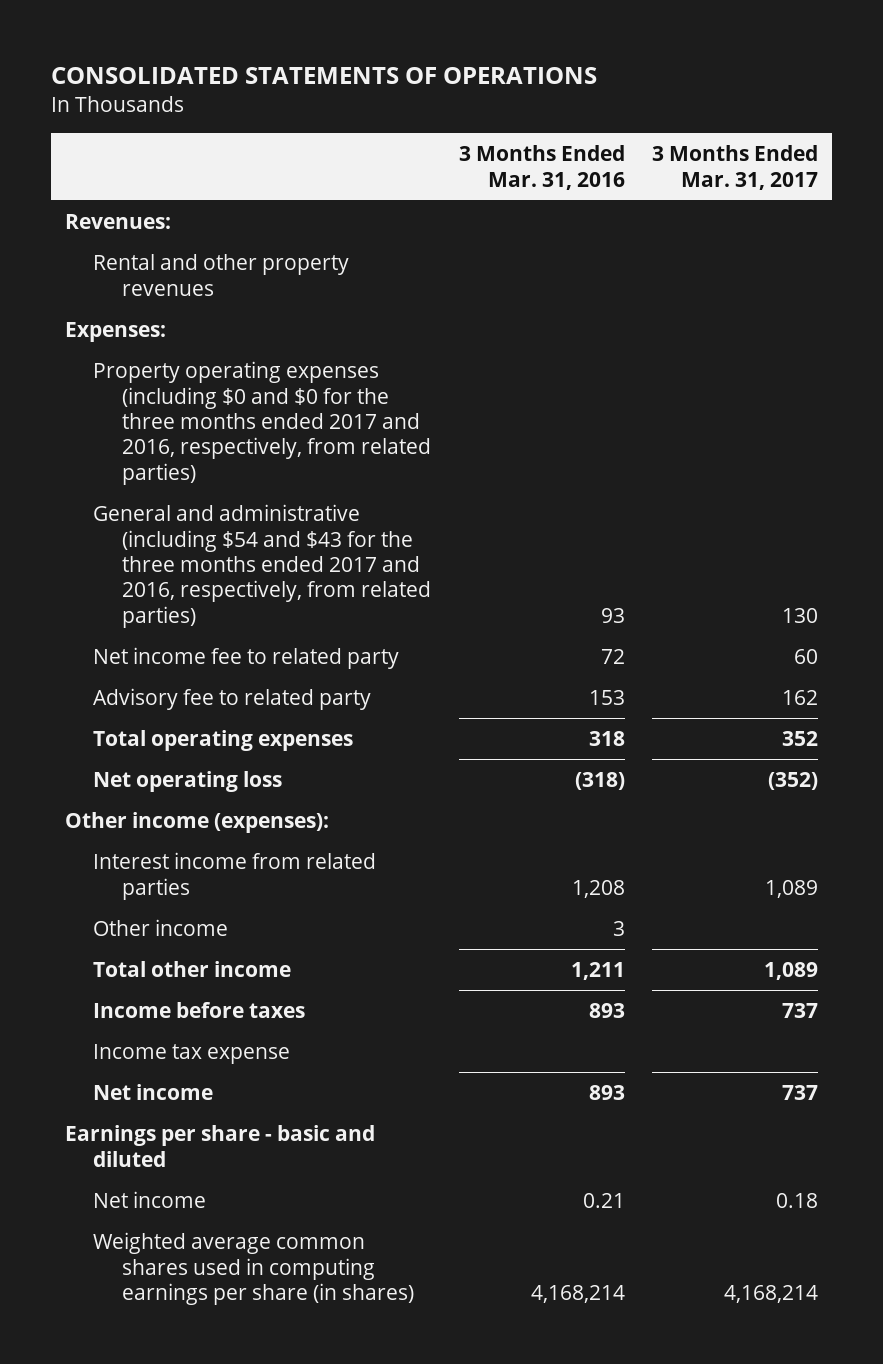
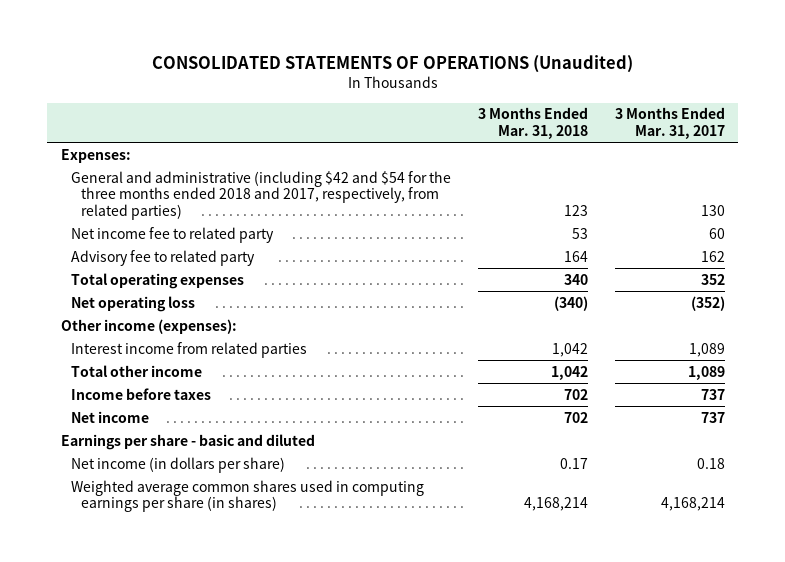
[51,66,598,84] CONSOLIDATED STATEMENTS OF OPERATIONS -> [151,55,633,74] CONSOLIDATED STATEMENTS OF OPERATIONS (Unaudited)
[458,145,625,190] 3 Months Ended Mar. 31, 2016 -> none
none -> [477,107,588,139] 3 Months Ended Mar. 31, 2018
[64,214,171,230] Revenues: -> none
[93,254,350,296] Rental and other property revenues -> none
[93,361,432,485] Property operating expenses (including $0 and $0 for the three months ended 2017 and 2016, respectively, from related parties) -> none
[93,504,432,628] General and administrative (including $54 and $43 for the three months ended 2017 and 2016, respectively, from related parties) -> [71,170,452,220] General and administrative (including $42 and $54 for the three months ended 2018 and 2017, respectively, from related parties)
[93,919,229,937] Other income -> none
[93,1044,291,1065] Income tax expense -> none
[93,1191,207,1209] Net income -> [71,456,286,473] Net income (in dollars per share)

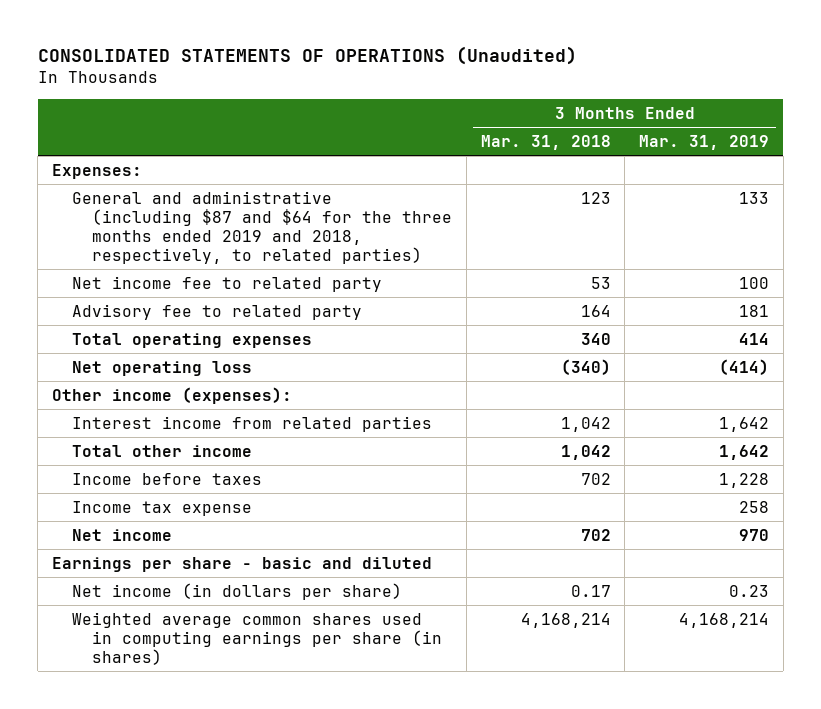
[614,107,725,139] 3 Months Ended Mar. 31, 2017 -> none
none -> [639,135,770,151] Mar. 31, 2019
[71,170,452,220] General and administrative (including $42 and $54 for the three months ended 2018 and 2017, respectively, from related parties) -> [71,190,452,264] General and administrative (including $87 and $64 for the three months ended 2019 and 2018, respectively, to related parties)
none -> [71,500,252,516] Income tax expense

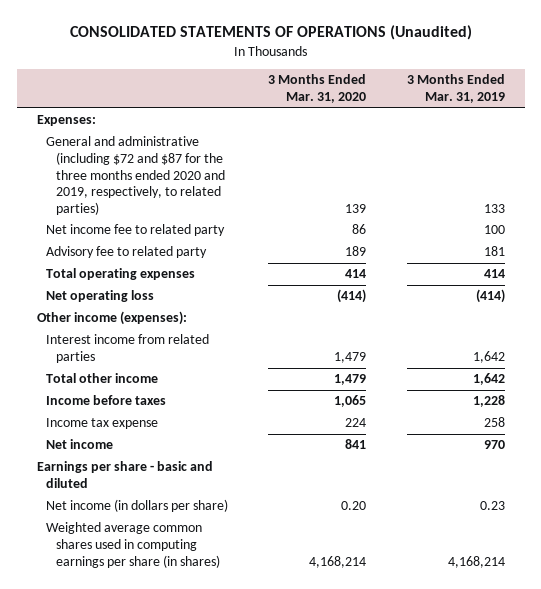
[480,135,611,151] Mar. 31, 2018 -> none
none -> [268,74,367,103] 3 Months Ended Mar. 31, 2020
[71,190,452,264] General and administrative (including $87 and $64 for the three months ended 2019 and 2018, respectively, to related parties) -> [46,136,226,215] General and administrative (including $72 and $87 for the three months ended 2020 and 2019, respectively, to related parties)

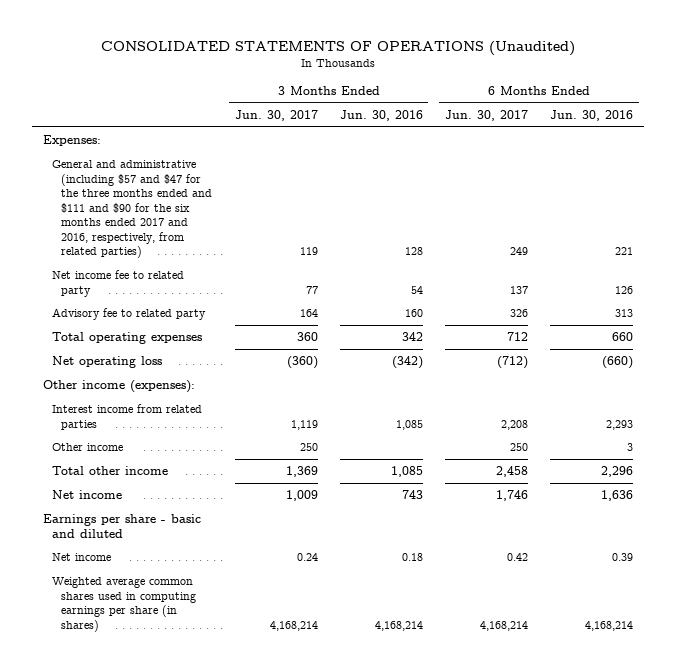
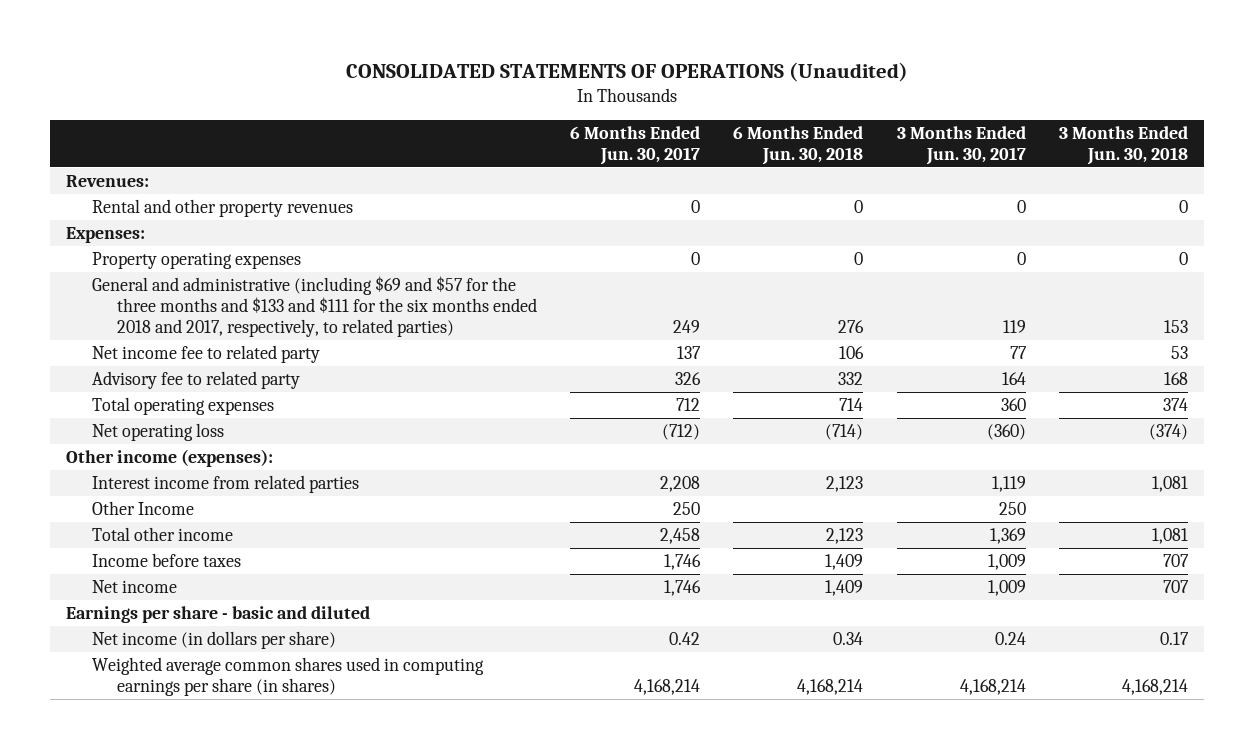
[339,109,423,121] Jun. 30, 2016 -> none
[550,109,634,121] Jun. 30, 2016 -> none
none -> [733,126,864,166] 6 Months Ended Jun. 30, 2018
none -> [1058,126,1188,166] 3 Months Ended Jun. 30, 2018
none -> [66,174,150,187] Revenues:
none -> [91,198,353,217] Rental and other property revenues
none -> [91,251,301,269] Property operating expenses
[52,160,213,258] General and administrative (including $57 and $47 for the three months ended and $111 and $90 for the six months ended 2017 and 2016, respectively, from related parties) -> [91,275,538,338] General and administrative (including $69 and $57 for the three months and $133 and $111 for the six months ended 2018 and 2017, respectively, to related parties)
[52,443,124,452] Other income -> [91,500,194,515] Other Income
none -> [91,552,241,567] Income before taxes
[52,553,112,562] Net income -> [91,630,336,649] Net income (in dollars per share)

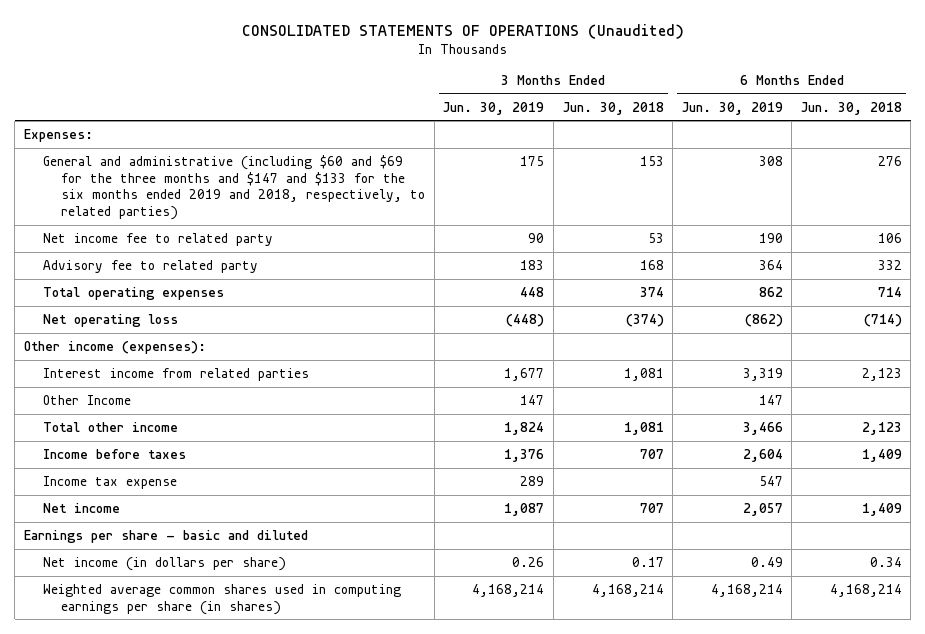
[570,126,701,166] 6 Months Ended Jun. 30, 2017 -> none
[896,126,1026,166] 3 Months Ended Jun. 30, 2017 -> none
none -> [443,101,545,115] Jun. 30, 2019
none -> [681,101,783,115] Jun. 30, 2019
[66,174,150,187] Revenues: -> none
[91,198,353,217] Rental and other property revenues -> none
[91,251,301,269] Property operating expenses -> none
[91,275,538,338] General and administrative (including $69 and $57 for the three months and $133 and $111 for the six months ended 2018 and 2017, respectively, to related parties) -> [42,154,426,221] General and administrative (including $60 and $69 for the three months and $147 and $133 for the six months ended 2019 and 2018, respectively, to related parties)
none -> [42,475,177,489] Income tax expense

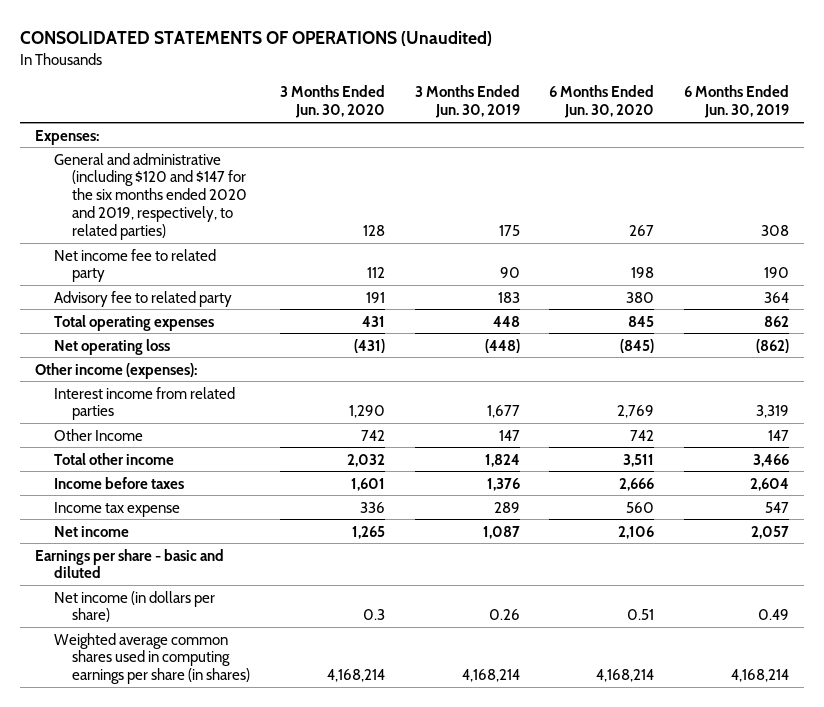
[562,101,664,115] Jun. 30, 2018 -> none
[800,101,902,115] Jun. 30, 2018 -> none
none -> [279,85,385,119] 3 Months Ended Jun. 30, 2020
none -> [549,85,655,119] 6 Months Ended Jun. 30, 2020
[42,154,426,221] General and administrative (including $60 and $69 for the three months and $147 and $133 for the six months ended 2019 and 2018, respectively, to related parties) -> [53,152,247,240] General and administrative (including $120 and $147 for the six months ended 2020 and 2019, respectively, to related parties)

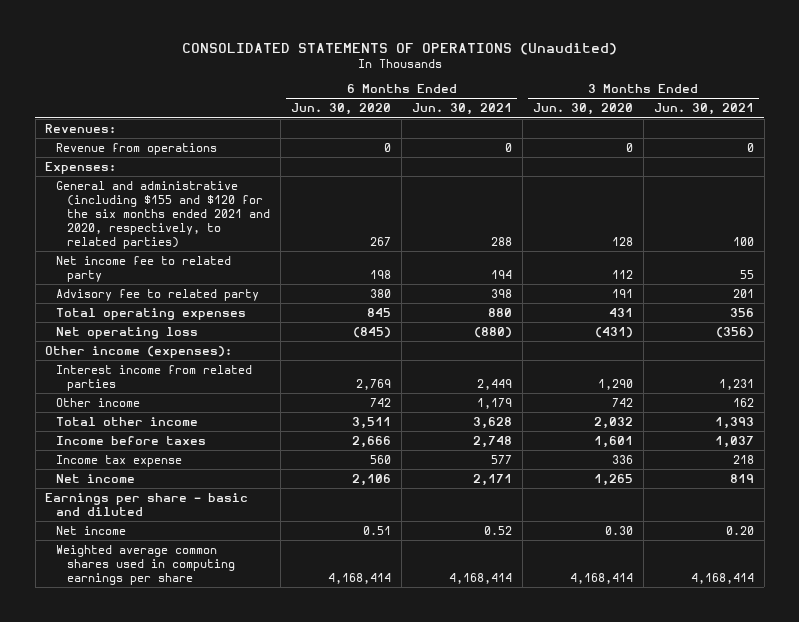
[414,85,520,119] 3 Months Ended Jun. 30, 2019 -> none
[684,85,790,119] 6 Months Ended Jun. 30, 2019 -> none
none -> [412,103,513,116] Jun. 30, 2021
none -> [653,103,754,116] Jun. 30, 2021
none -> [45,123,117,133] Revenues:
none -> [56,142,218,155] Revenue from operations
[53,152,247,240] General and administrative (including $120 and $147 for the six months ended 2020 and 2019, respectively, to related parties) -> [56,180,271,249] General and administrative (including $155 and $120 for the six months ended 2021 and 2020, respectively, to related parties)
[53,428,143,441] Other Income -> [56,397,141,407] Other income
[53,590,215,623] Net income (in dollars per share) -> [56,525,127,535] Net income
[362,609,385,621] 0.3 -> [604,525,633,535] 0.30
[53,632,250,685] Weighted average common shares used in computing earnings per share (in shares) -> [56,544,236,585] Weighted average common shares used in computing earnings per share
[326,669,385,683] 4,168,214 -> [569,572,633,584] 4,168,414
[596,669,655,683] 4,168,214 -> [328,572,392,584] 4,168,414

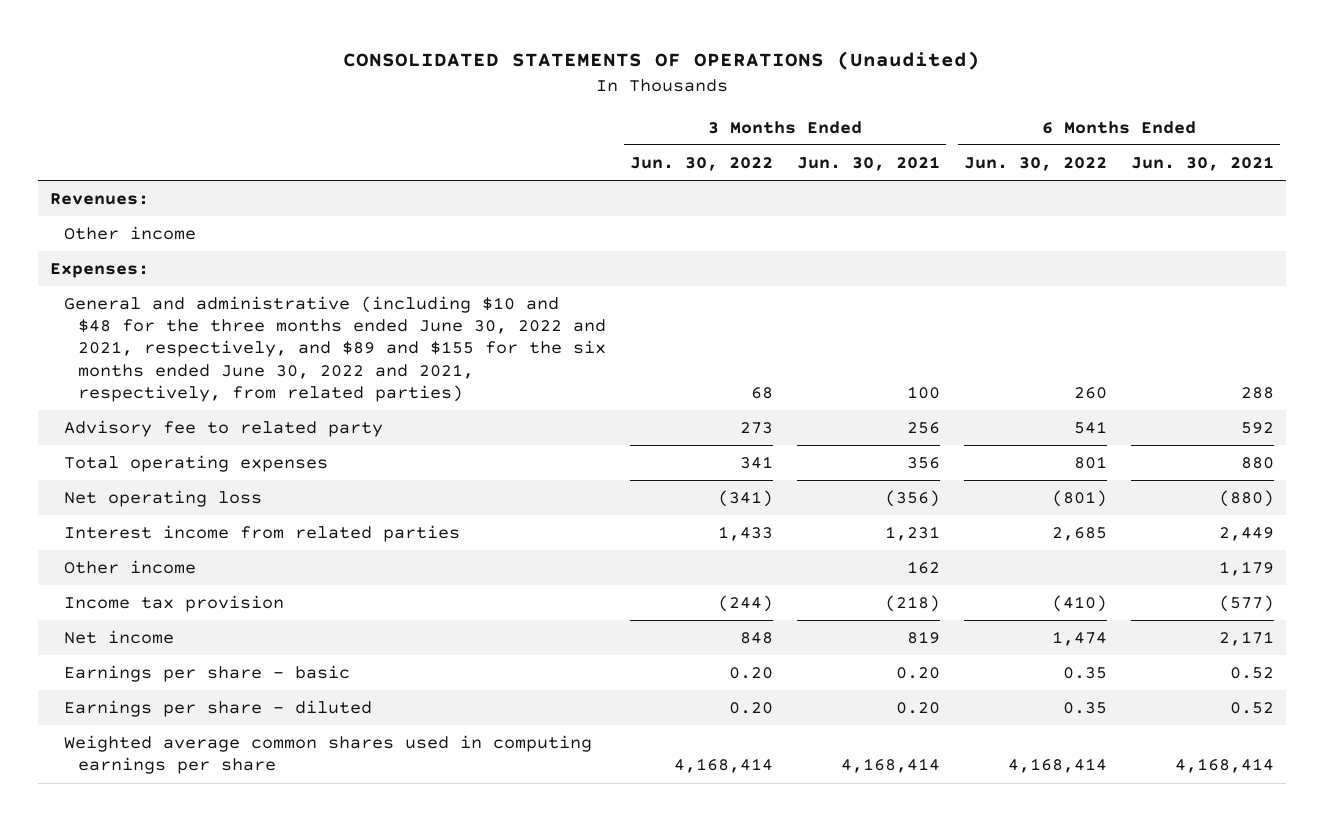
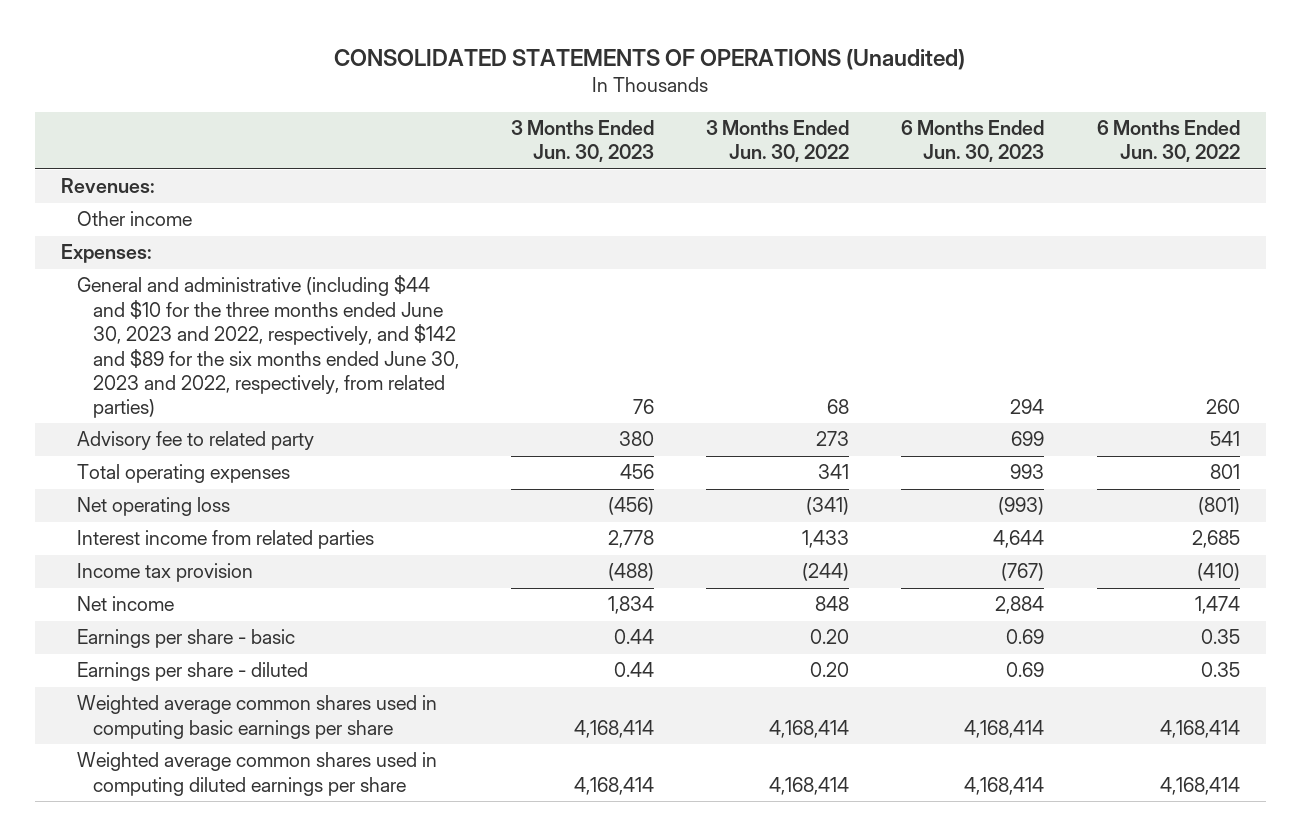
[796,156,940,172] Jun. 30, 2021 -> none
[1130,156,1274,172] Jun. 30, 2021 -> none
none -> [511,120,655,163] 3 Months Ended Jun. 30, 2023
none -> [901,120,1045,163] 6 Months Ended Jun. 30, 2023
[63,296,606,402] General and administrative (including $10 and $48 for the three months ended June 30, 2022 and 2021, respectively, and $89 and $155 for the six months ended June 30, 2022 and 2021, respectively, from related parties) -> [76,275,459,419] General and administrative (including $44 and $10 for the three months ended June 30, 2023 and 2022, respectively, and $142 and $89 for the six months ended June 30, 2023 and 2022, respectively, from related parties)
[63,560,196,575] Other income -> none
[63,735,592,775] Weighted average common shares used in computing earnings per share -> [76,695,437,739] Weighted average common shares used in computing basic earnings per share
none -> [76,752,437,796] Weighted average common shares used in computing diluted earnings per share

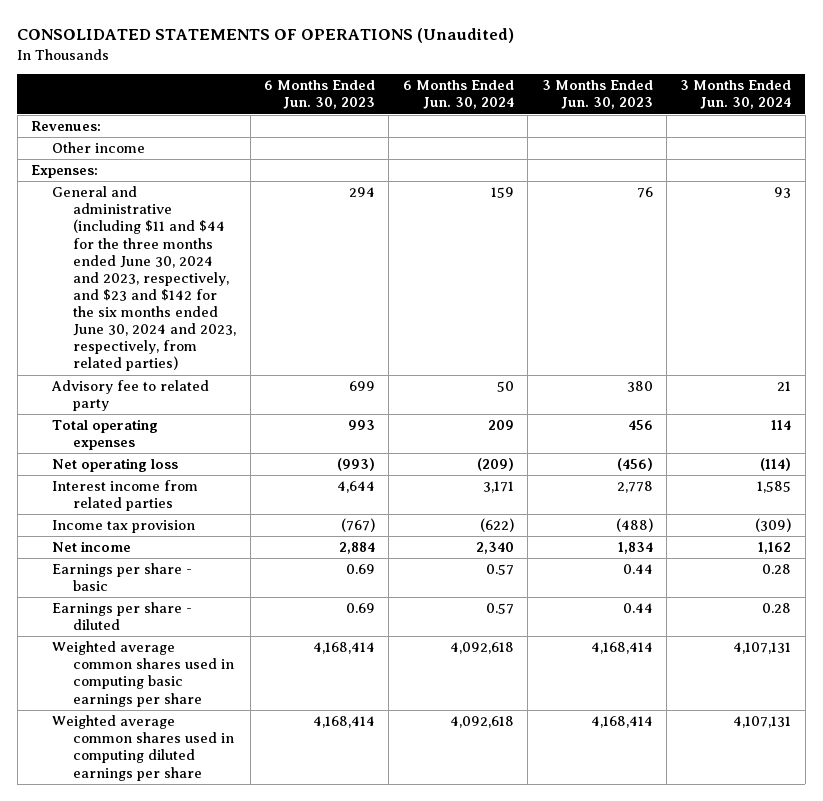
[706,120,850,163] 3 Months Ended Jun. 30, 2022 -> none
[1096,120,1240,163] 6 Months Ended Jun. 30, 2022 -> none
none -> [402,80,514,110] 6 Months Ended Jun. 30, 2024
none -> [680,80,792,110] 3 Months Ended Jun. 30, 2024
[76,275,459,419] General and administrative (including $44 and $10 for the three months ended June 30, 2023 and 2022, respectively, and $142 and $89 for the six months ended June 30, 2023 and 2022, respectively, from related parties) -> [52,186,237,372] General and administrative (including $11 and $44 for the three months ended June 30, 2024 and 2023, respectively, and $23 and $142 for the six months ended June 30, 2024 and 2023, respectively, from related parties)

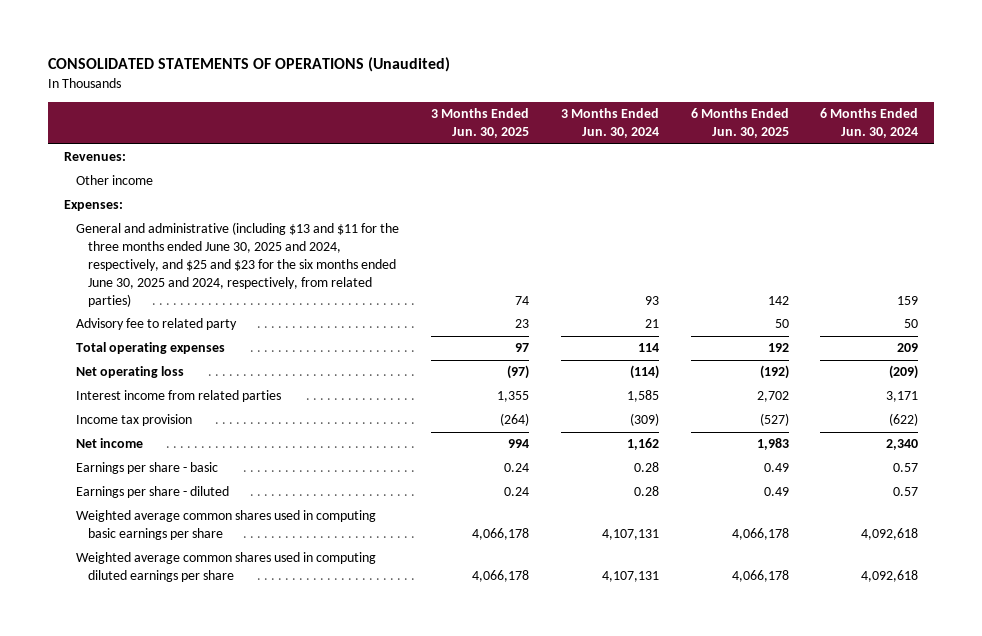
[263,80,375,110] 6 Months Ended Jun. 30, 2023 -> none
[541,80,653,110] 3 Months Ended Jun. 30, 2023 -> none
none -> [430,108,529,139] 3 Months Ended Jun. 30, 2025
none -> [690,108,789,139] 6 Months Ended Jun. 30, 2025
[52,186,237,372] General and administrative (including $11 and $44 for the three months ended June 30, 2024 and 2023, respectively, and $23 and $142 for the six months ended June 30, 2024 and 2023, respectively, from related parties) -> [76,222,400,307] General and administrative (including $13 and $11 for the three months ended June 30, 2025 and 2024, respectively, and $25 and $23 for the six months ended June 30, 2025 and 2024, respectively, from related parties)

